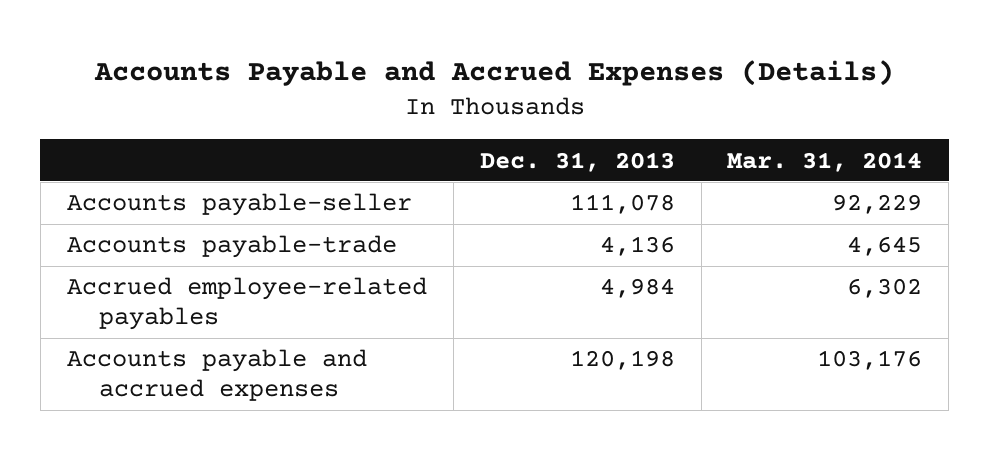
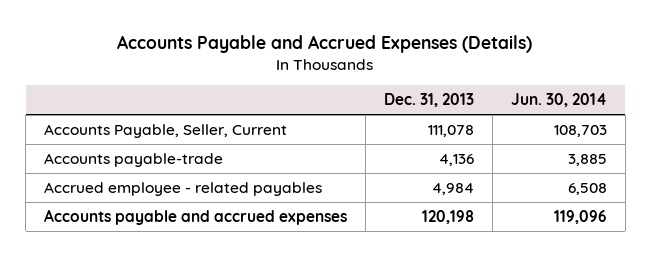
[727,151,923,172] Mar. 31, 2014 -> none
none -> [510,92,607,107] Jun. 30, 2014
[66,193,412,217] Accounts payable-seller -> [43,123,287,138] Accounts Payable, Seller, Current
[66,277,427,331] Accrued employee-related payables -> [43,181,322,196] Accrued employee - related payables

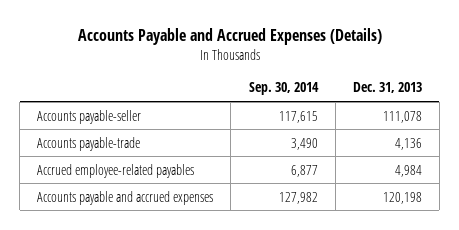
[510,92,607,107] Jun. 30, 2014 -> none
none -> [248,82,319,96] Sep. 30, 2014
[43,123,287,138] Accounts Payable, Seller, Current -> [37,109,142,124] Accounts payable-seller
[43,181,322,196] Accrued employee - related payables -> [37,163,195,178] Accrued employee-related payables

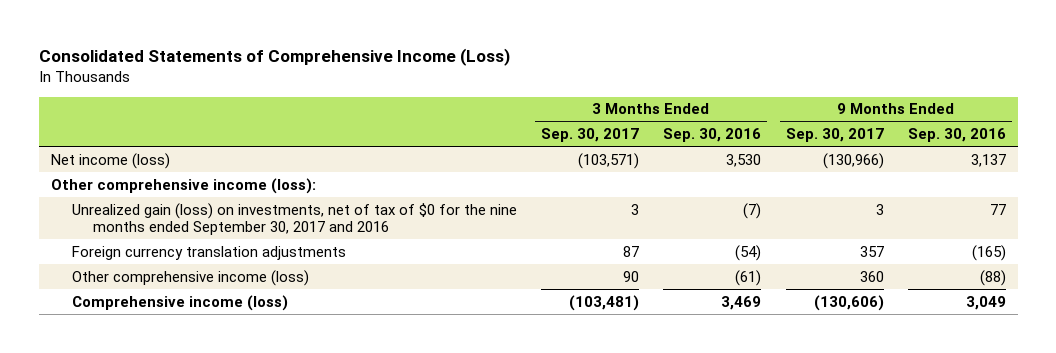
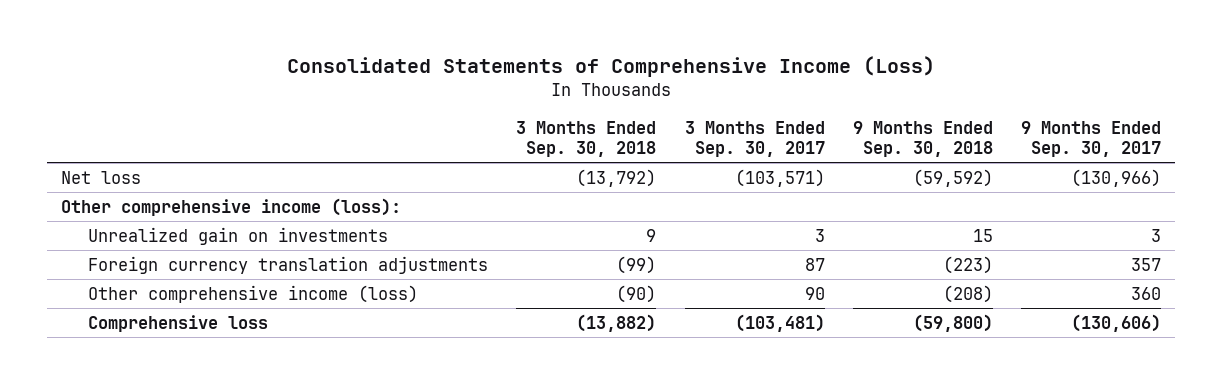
[663,128,762,143] Sep. 30, 2016 -> none
[907,128,1006,143] Sep. 30, 2016 -> none
none -> [516,120,657,157] 3 Months Ended Sep. 30, 2018
none -> [852,120,993,157] 9 Months Ended Sep. 30, 2018
[50,152,170,169] Net income (loss) -> [61,170,142,184] Net loss
[71,202,517,236] Unrealized gain (loss) on investments, net of tax of $0 for the nine months ended September 30, 2017 and 2016 -> [87,226,388,245] Unrealized gain on investments
[71,294,288,311] Comprehensive income (loss) -> [87,314,268,332] Comprehensive loss

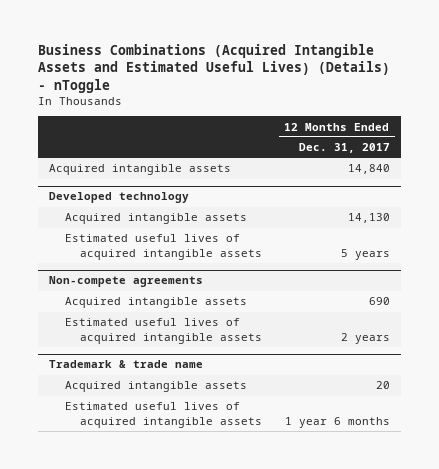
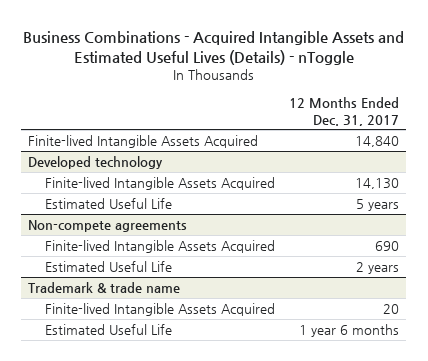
[37,43,390,93] Business Combinations (Acquired Intangible Assets and Estimated Useful Lives) (Details) - nToggle -> [22,30,404,65] Business Combinations - Acquired Intangible Assets and Estimated Useful Lives (Details) - nToggle
[48,164,231,176] Acquired intangible assets -> [28,134,259,148] Finite-lived Intangible Assets Acquired
[64,213,247,225] Acquired intangible assets -> [44,176,275,190] Finite-lived Intangible Assets Acquired
[64,234,263,260] Estimated useful lives of acquired intangible assets -> [44,197,172,209] Estimated Useful Life
[64,297,247,309] Acquired intangible assets -> [44,239,275,253] Finite-lived Intangible Assets Acquired
[64,318,263,344] Estimated useful lives of acquired intangible assets -> [44,260,172,272] Estimated Useful Life
[64,381,247,393] Acquired intangible assets -> [44,302,275,316] Finite-lived Intangible Assets Acquired
[64,402,263,428] Estimated useful lives of acquired intangible assets -> [44,323,172,335] Estimated Useful Life

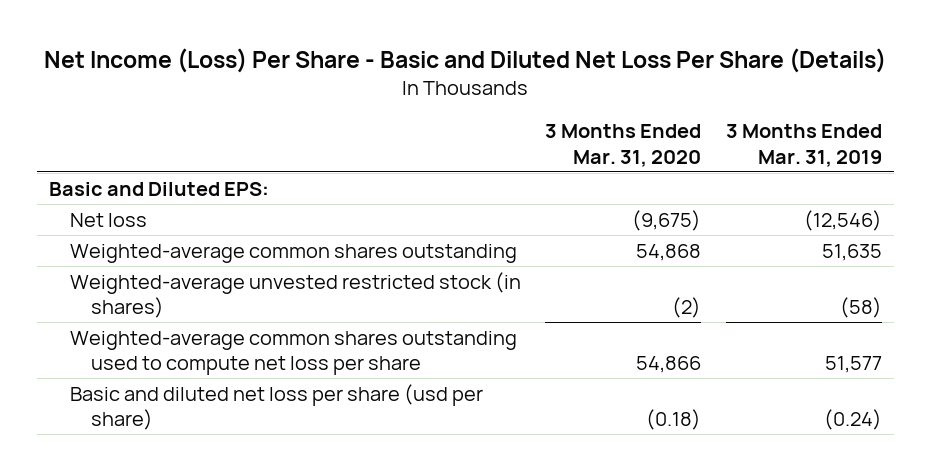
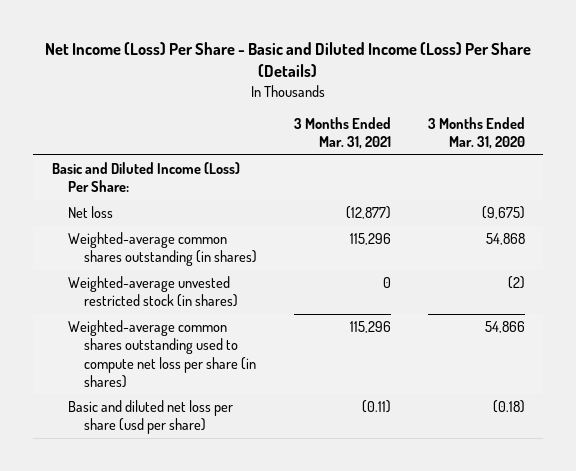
[44,48,887,74] Net Income (Loss) Per Share - Basic and Diluted Net Loss Per Share (Details) -> [45,42,532,78] Net Income (Loss) Per Share - Basic and Diluted Income (Loss) Per Share (Details)
[725,124,882,167] 3 Months Ended Mar. 31, 2019 -> none
none -> [294,117,392,150] 3 Months Ended Mar. 31, 2021
[49,181,270,196] Basic and Diluted EPS: -> [51,162,240,193] Basic and Diluted Income (Loss) Per Share:
[69,243,517,263] Weighted-average common shares outstanding -> [67,232,258,267] Weighted-average common shares outstanding (in shares)
[69,330,517,376] Weighted-average common shares outstanding used to compute net loss per share -> [67,320,257,388] Weighted-average common shares outstanding used to compute net loss per share (in shares)

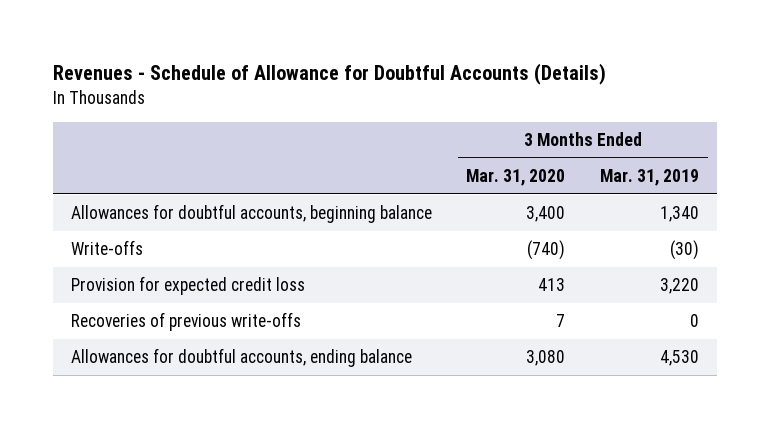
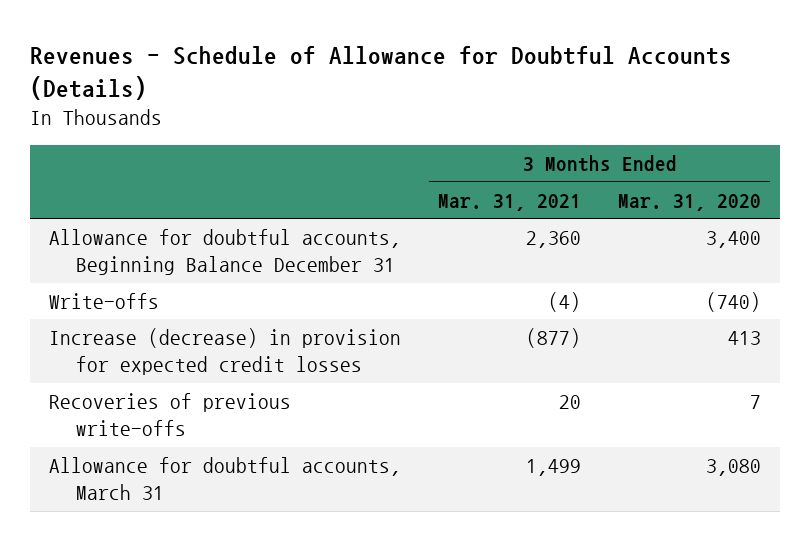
[600,168,700,186] Mar. 31, 2019 -> none
none -> [437,193,581,211] Mar. 31, 2021
[70,204,432,224] Allowances for doubtful accounts, beginning balance -> [48,228,401,276] Allowance for doubtful accounts, Beginning Balance December 31
[70,276,305,296] Provision for expected credit loss -> [48,327,401,376] Increase (decrease) in provision for expected credit losses
[70,348,412,368] Allowances for doubtful accounts, ending balance -> [48,456,401,501] Allowance for doubtful accounts, March 31

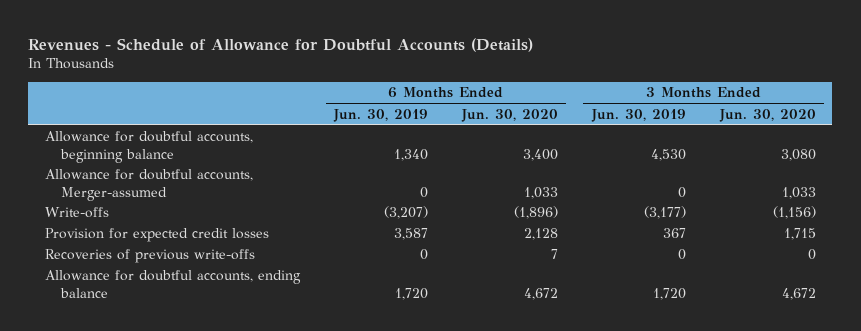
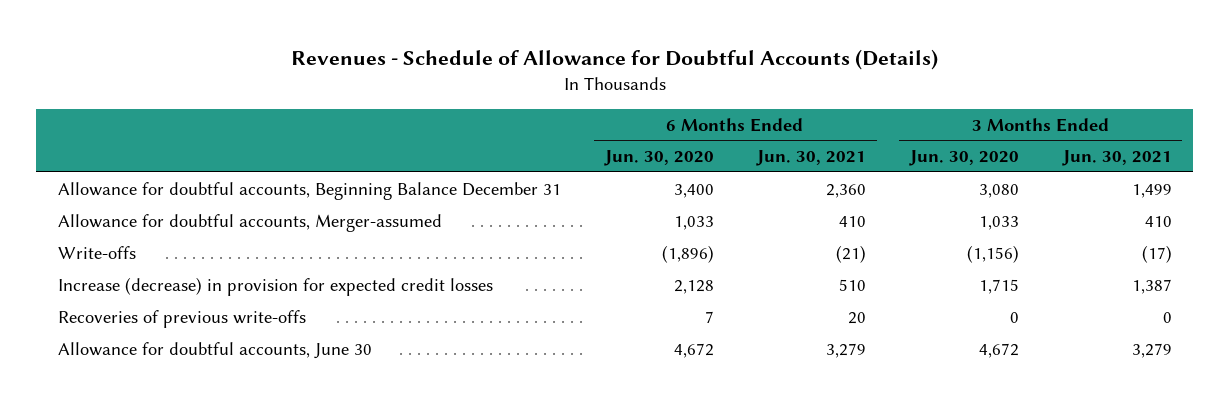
[332,108,428,122] Jun. 30, 2019 -> none
[590,108,686,122] Jun. 30, 2019 -> none
none -> [756,150,867,167] Jun. 30, 2021
none -> [1061,150,1172,167] Jun. 30, 2021
[45,131,254,163] Allowance for doubtful accounts, beginning balance -> [57,181,561,200] Allowance for doubtful accounts, Beginning Balance December 31
[45,228,270,243] Provision for expected credit losses -> [57,276,493,296] Increase (decrease) in provision for expected credit losses
[45,270,302,298] Allowance for doubtful accounts, ending balance -> [57,341,372,359] Allowance for doubtful accounts, June 30

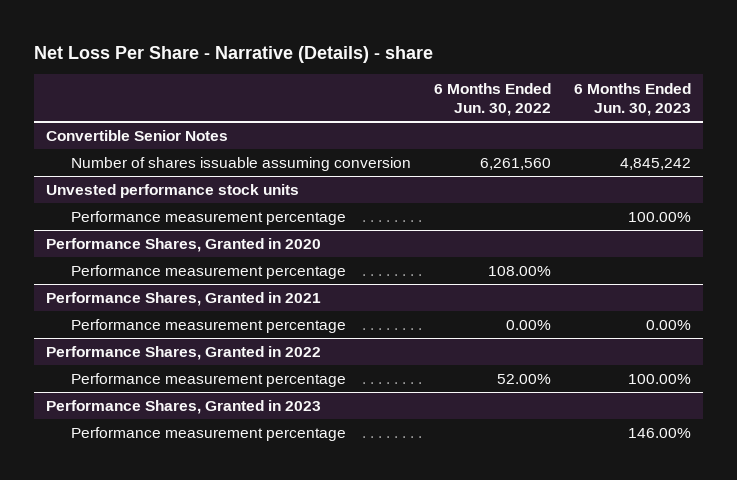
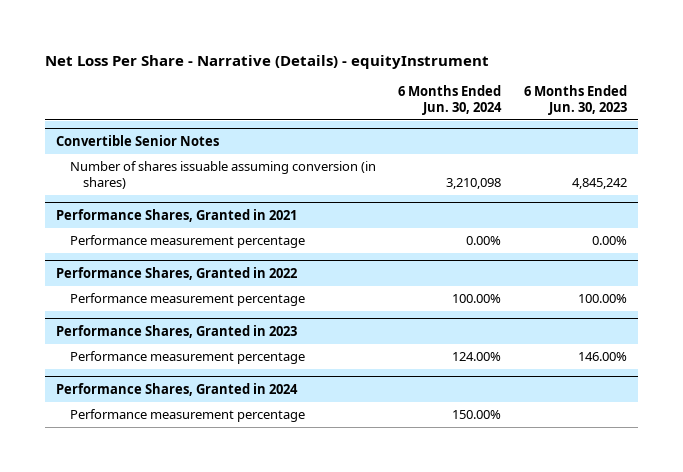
[34,45,434,63] Net Loss Per Share - Narrative (Details) - share -> [45,54,490,69] Net Loss Per Share - Narrative (Details) - equityInstrument
[433,82,551,116] 6 Months Ended Jun. 30, 2022 -> none
none -> [398,85,503,115] 6 Months Ended Jun. 30, 2024
[45,184,299,199] Unvested performance stock units -> none
[70,211,346,226] Performance measurement percentage -> none
[45,238,321,253] Performance Shares, Granted in 2020 -> none
[70,265,346,280] Performance measurement percentage -> none
[70,157,411,172] Number of shares issuable assuming conversion -> [69,161,376,189] Number of shares issuable assuming conversion (in shares)
none -> [56,383,299,397] Performance Shares, Granted in 2024
none -> [69,409,305,423] Performance measurement percentage

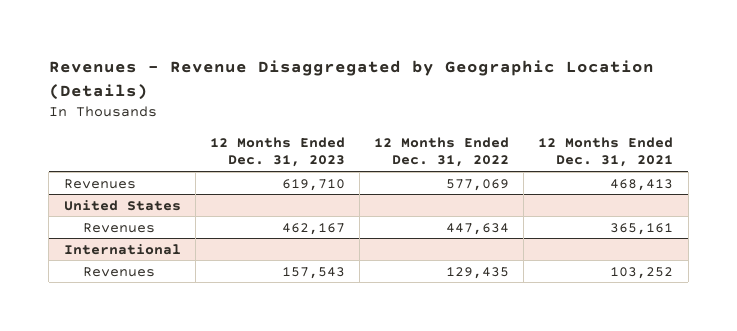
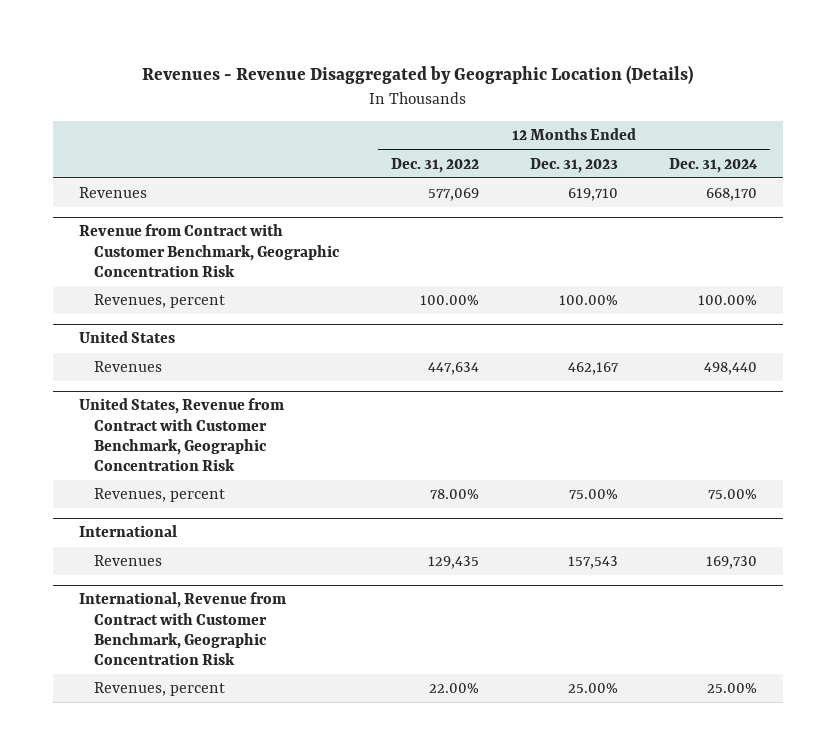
[538,136,674,168] 12 Months Ended Dec. 31, 2021 -> none
none -> [669,157,759,173] Dec. 31, 2024
none -> [78,224,340,277] Revenue from Contract with Customer Benchmark, Geographic Concentration Risk
none -> [94,294,226,309] Revenues, percent
none -> [78,398,284,472] United States, Revenue from Contract with Customer Benchmark, Geographic Concentration Risk
none -> [94,488,226,503] Revenues, percent
none -> [78,592,286,666] International, Revenue from Contract with Customer Benchmark, Geographic Concentration Risk
none -> [94,682,226,697] Revenues, percent

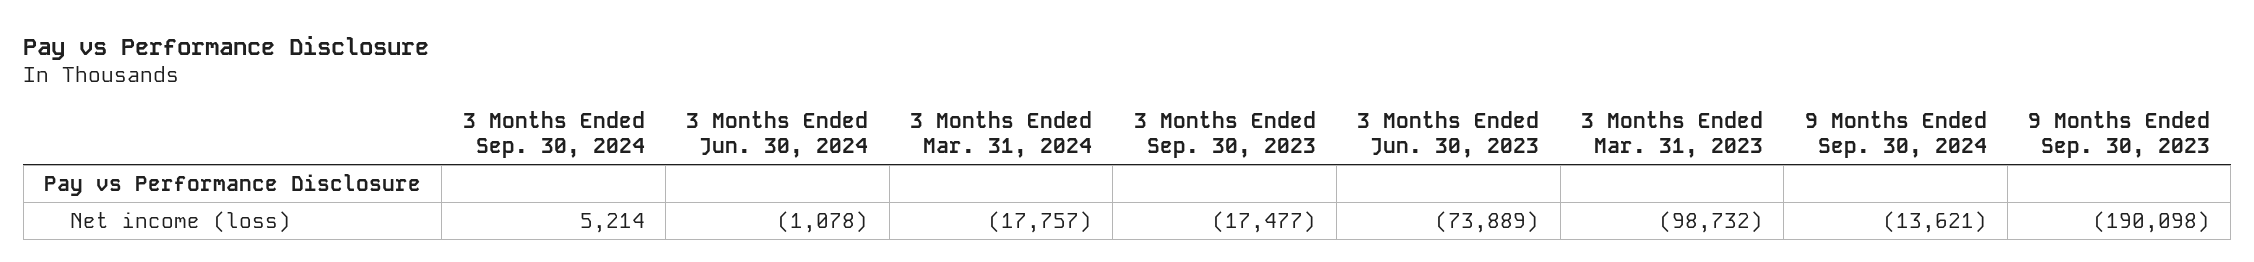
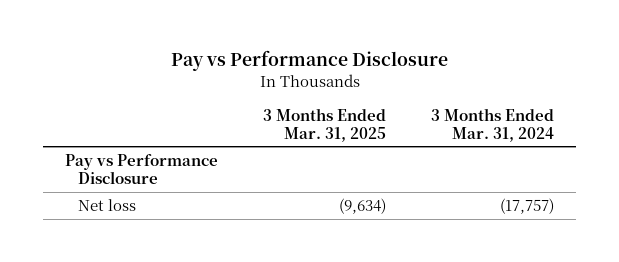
[462,111,645,158] 3 Months Ended Sep. 30, 2024 -> none
[686,111,869,158] 3 Months Ended Jun. 30, 2024 -> none
[1133,111,1316,158] 3 Months Ended Sep. 30, 2023 -> none
[1357,111,1540,158] 3 Months Ended Jun. 30, 2023 -> none
[1580,111,1763,158] 3 Months Ended Mar. 31, 2023 -> none
[1804,111,1987,158] 9 Months Ended Sep. 30, 2024 -> none
[2028,111,2211,158] 9 Months Ended Sep. 30, 2023 -> none
none -> [263,107,387,142] 3 Months Ended Mar. 31, 2025
[70,210,292,233] Net income (loss) -> [78,198,137,211] Net loss

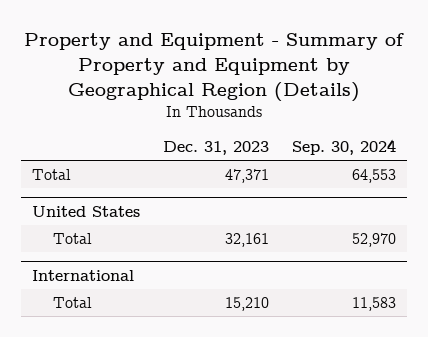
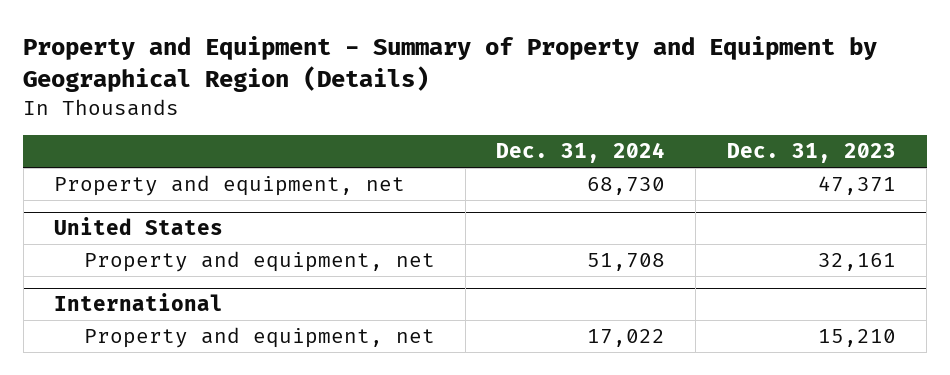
[291,139,396,156] Sep. 30, 2024 -> none
none -> [496,142,666,164] Dec. 31, 2024
[32,168,72,180] Total -> [53,175,405,197] Property and equipment, net
[53,232,93,244] Total -> [83,251,435,273] Property and equipment, net
[53,296,93,308] Total -> [83,327,435,349] Property and equipment, net

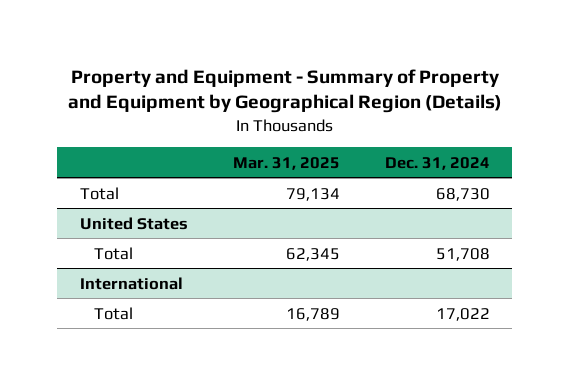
[726,143,896,164] Dec. 31, 2023 -> none
none -> [232,156,340,170] Mar. 31, 2025
[53,175,405,197] Property and equipment, net -> [79,186,119,200] Total
[83,251,435,273] Property and equipment, net -> [93,246,133,260] Total
[83,327,435,349] Property and equipment, net -> [93,306,133,320] Total

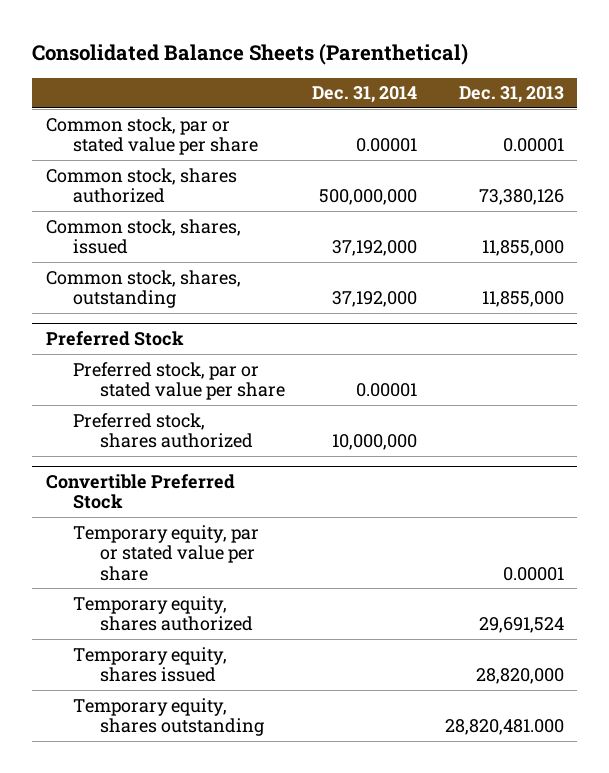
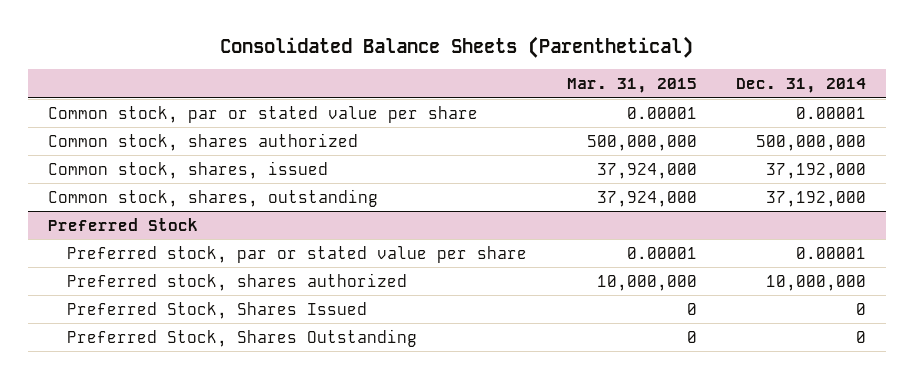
[458,86,564,104] Dec. 31, 2013 -> none
none -> [566,78,697,94] Mar. 31, 2015
[45,473,235,510] Convertible Preferred Stock -> none
[73,524,260,581] Temporary equity, par or stated value per share -> none
[73,595,254,632] Temporary equity, shares authorized -> none
[73,646,228,683] Temporary equity, shares issued -> none
[73,697,265,737] Temporary equity, shares outstanding -> none
none -> [66,301,367,319] Preferred Stock, Shares Issued
none -> [66,328,417,347] Preferred Stock, Shares Outstanding

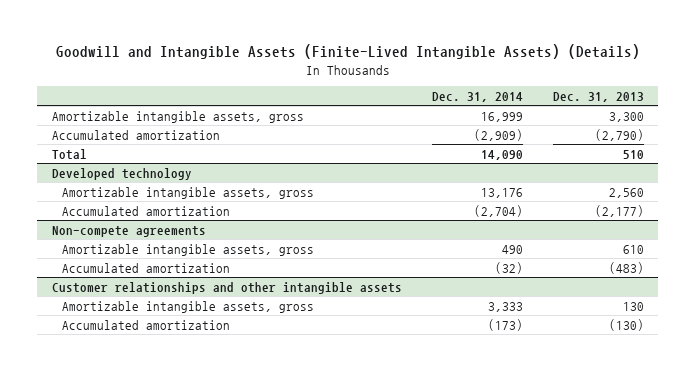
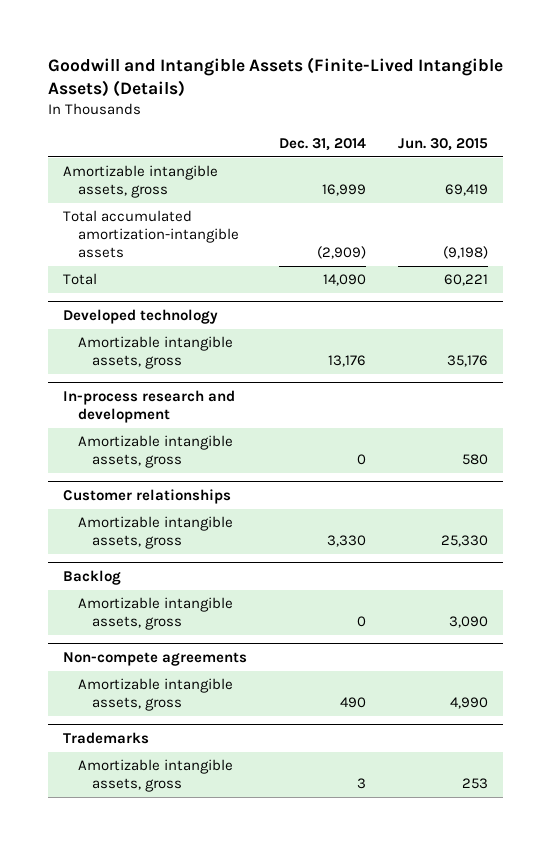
[552,91,644,102] Dec. 31, 2013 -> none
none -> [397,137,488,151] Jun. 30, 2015
[51,129,220,140] Accumulated amortization -> [63,210,239,259] Total accumulated amortization-intangible assets
[62,205,231,216] Accumulated amortization -> none
none -> [63,390,236,424] In-process research and development
none -> [77,435,233,469] Amortizable intangible assets, gross
none -> [63,489,232,505] Customer relationships
none -> [77,516,233,550] Amortizable intangible assets, gross
none -> [63,570,122,586] Backlog
none -> [77,597,233,631] Amortizable intangible assets, gross
[62,262,231,273] Accumulated amortization -> none
[51,281,402,294] Customer relationships and other intangible assets -> none
[62,319,231,330] Accumulated amortization -> none
none -> [63,732,150,745] Trademarks
[487,301,523,312] 3,333 -> [356,778,366,790] 3

